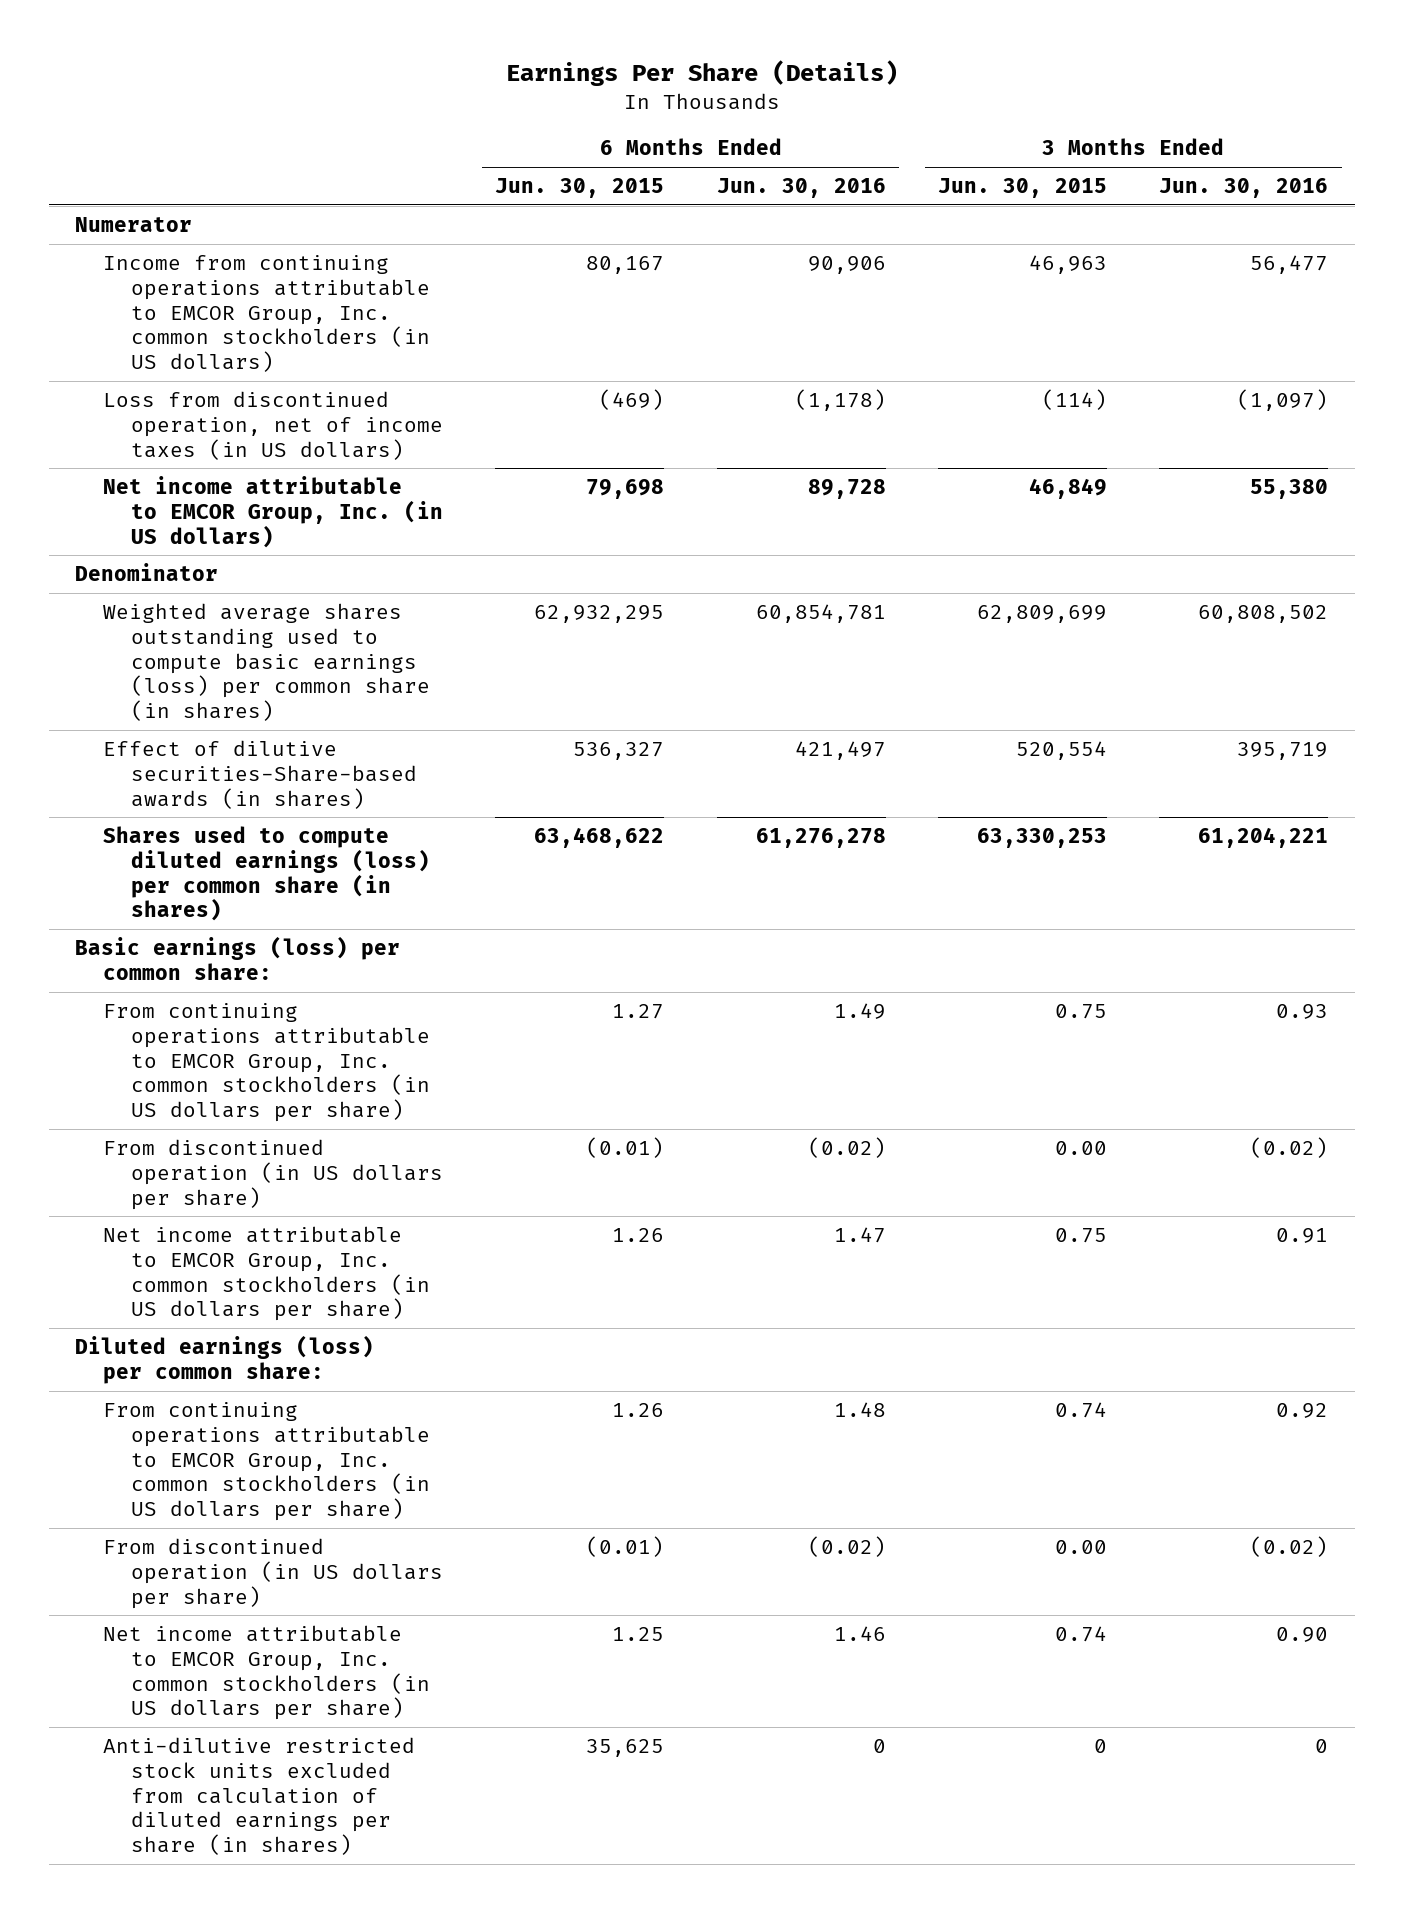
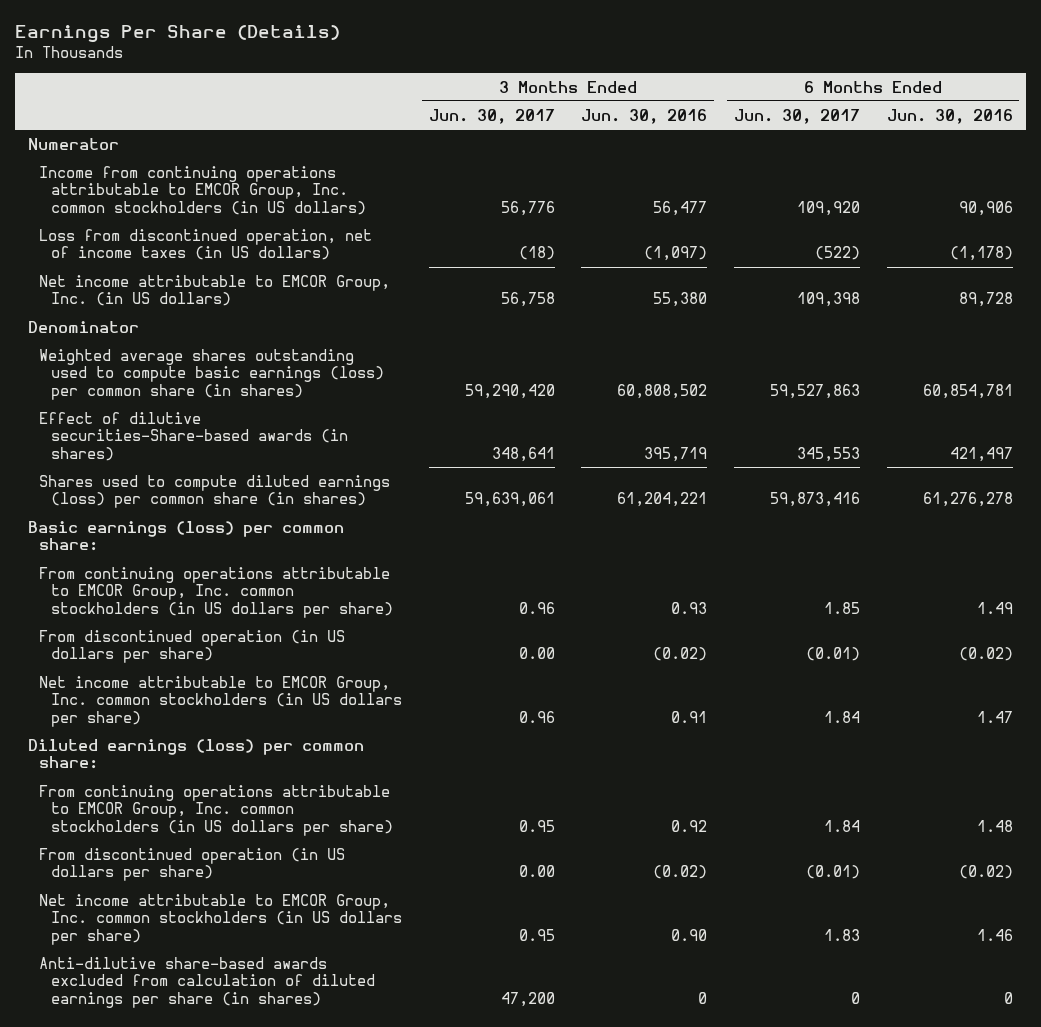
[495,178,665,199] Jun. 30, 2015 -> none
[938,178,1108,199] Jun. 30, 2015 -> none
none -> [428,108,555,124] Jun. 30, 2017
none -> [734,108,861,124] Jun. 30, 2017
[103,1737,416,1856] Anti-dilutive restricted stock units excluded from calculation of diluted earnings per share (in shares) -> [39,956,375,1008] Anti-dilutive share-based awards excluded from calculation of diluted earnings per share (in shares)

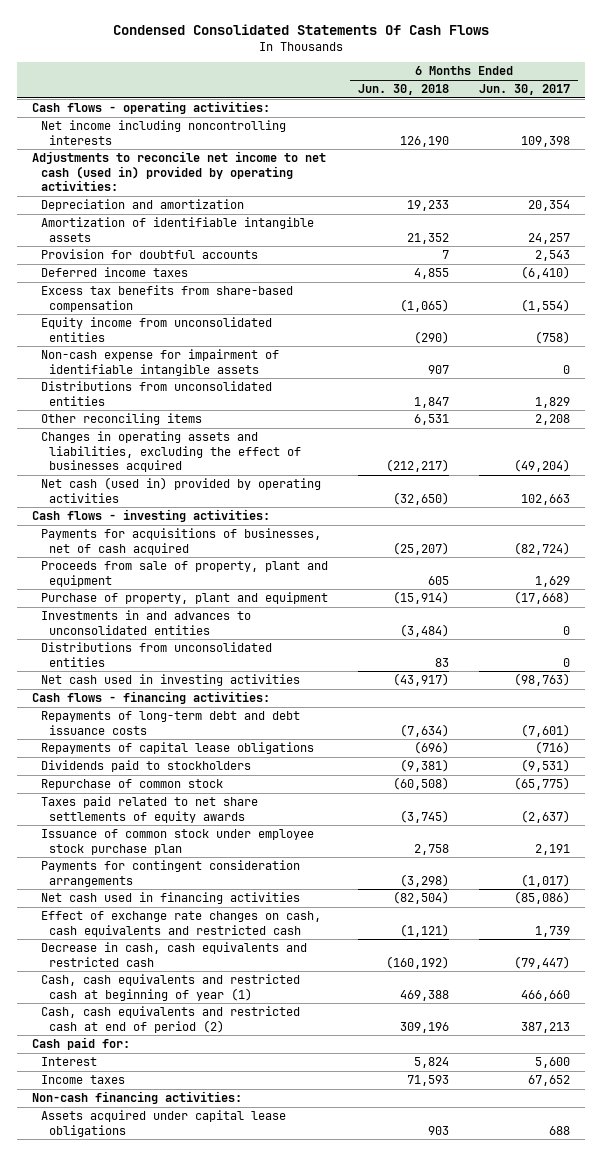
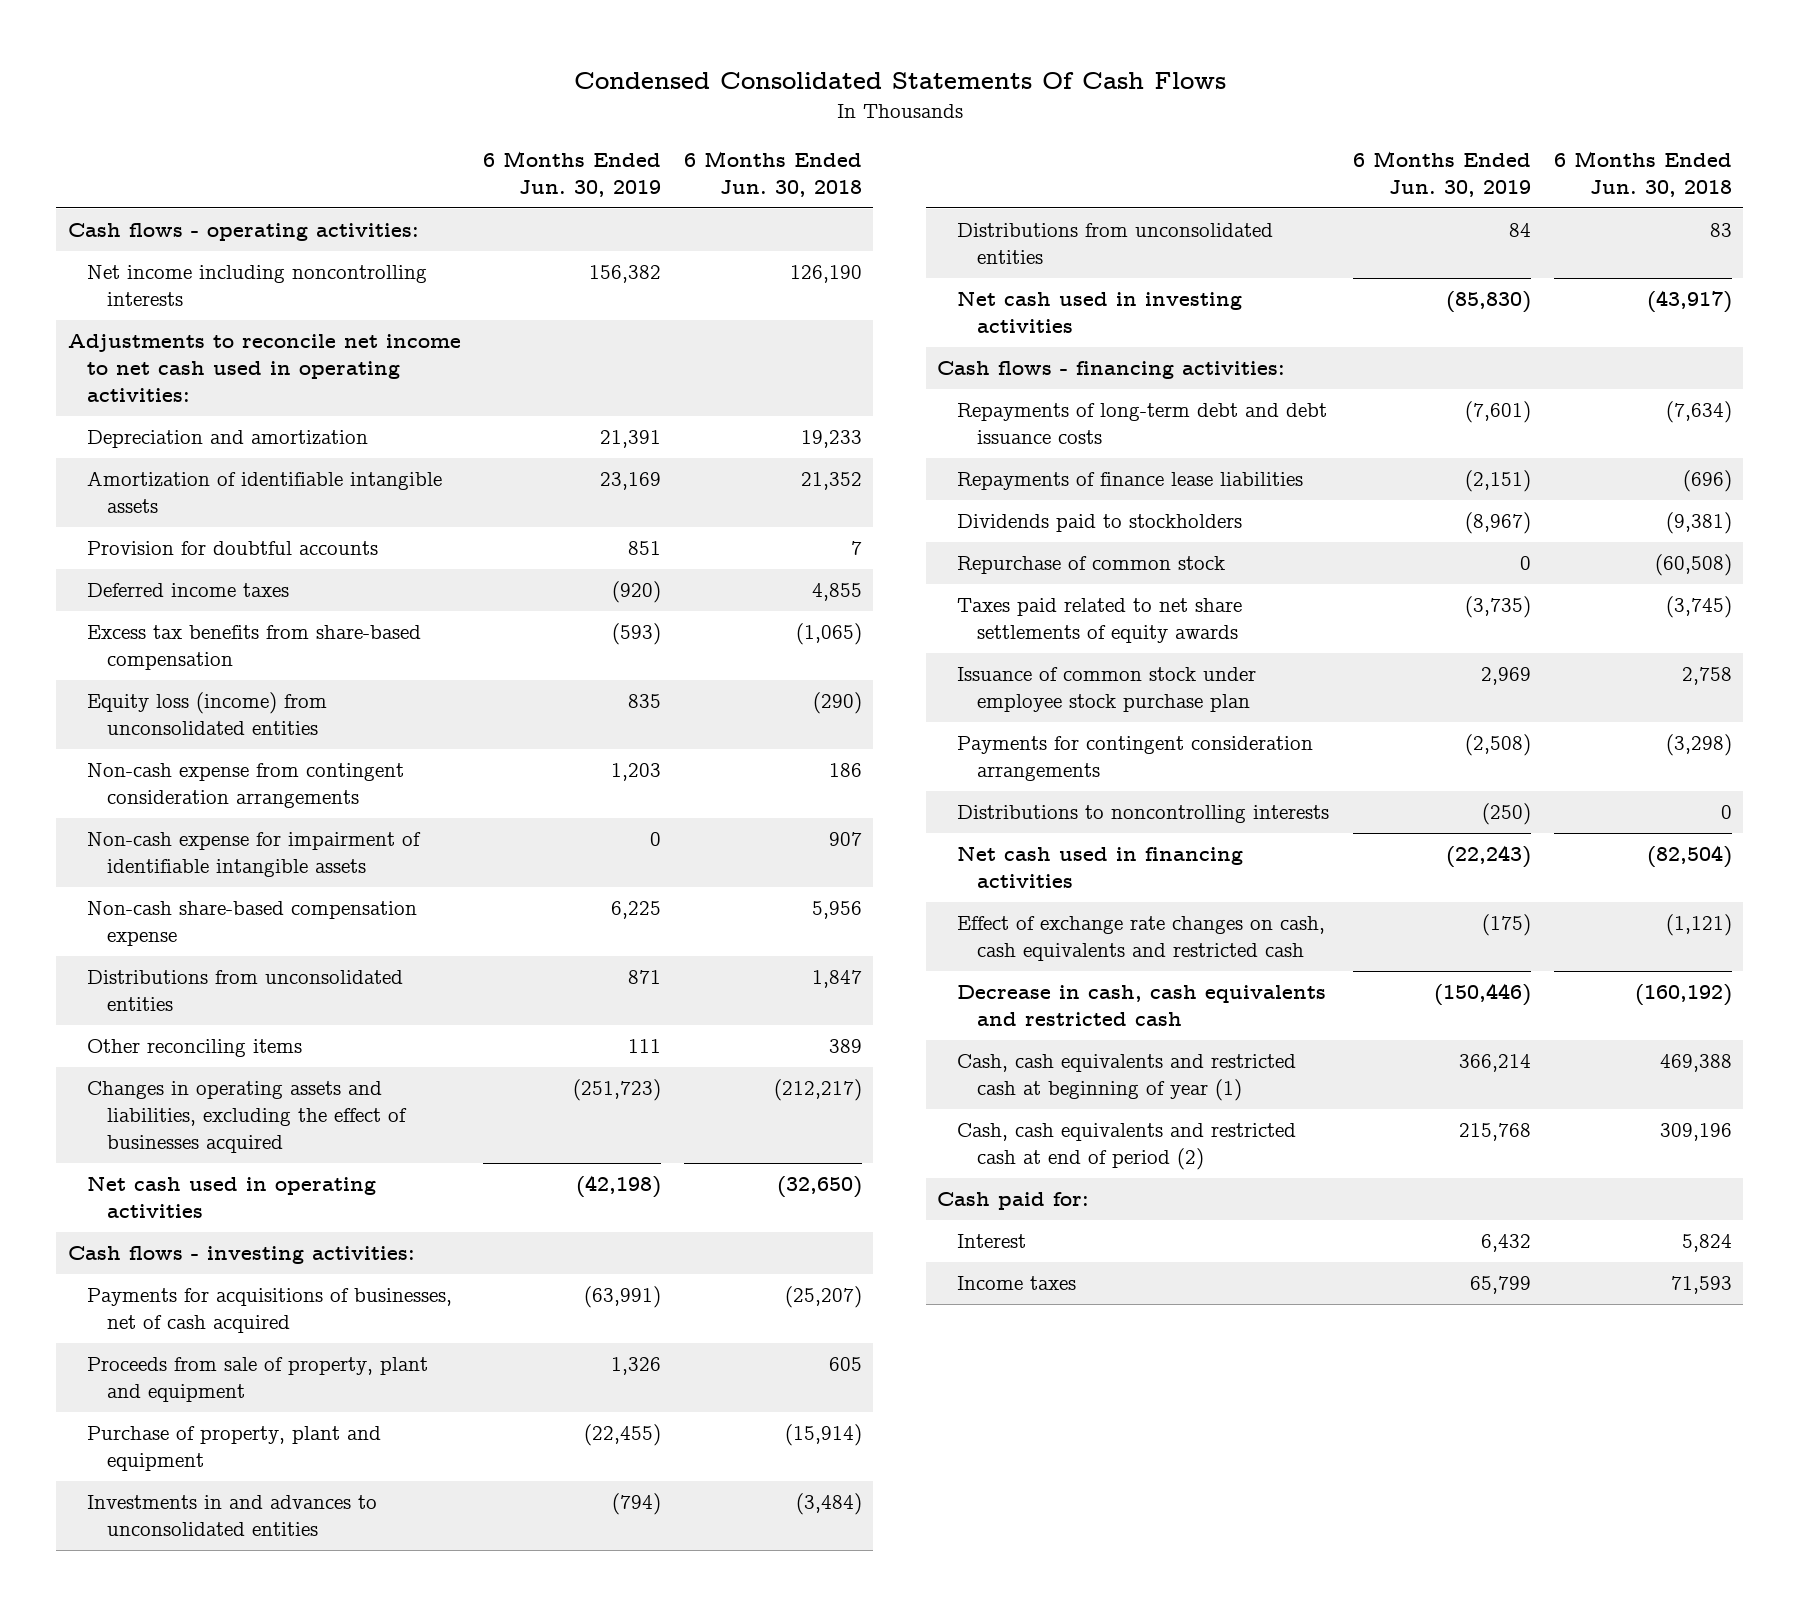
[479,84,571,96] Jun. 30, 2017 -> none
none -> [483,151,662,198] 6 Months Ended Jun. 30, 2019
[32,151,327,192] Adjustments to reconcile net income to net cash (used in) provided by operating activities: -> [67,334,461,402] Adjustments to reconcile net income to net cash used in operating activities:
[40,317,272,342] Equity income from unconsolidated entities -> [87,692,328,736] Equity loss (income) from unconsolidated entities
none -> [87,763,405,809] Non-cash expense from contingent consideration arrangements
none -> [87,901,418,947] Non-cash share-based compensation expense
[413,414,449,426] 6,531 -> [828,1039,862,1054] 389
[40,477,321,503] Net cash (used in) provided by operating activities -> [87,1176,377,1219] Net cash used in operating activities
[40,742,314,755] Repayments of capital lease obligations -> [957,472,1304,491] Repayments of finance lease liabilities
none -> [957,805,1330,824] Distributions to noncontrolling interests
[32,1091,243,1105] Non-cash financing activities: -> none
[40,1110,286,1137] Assets acquired under capital lease obligations -> none

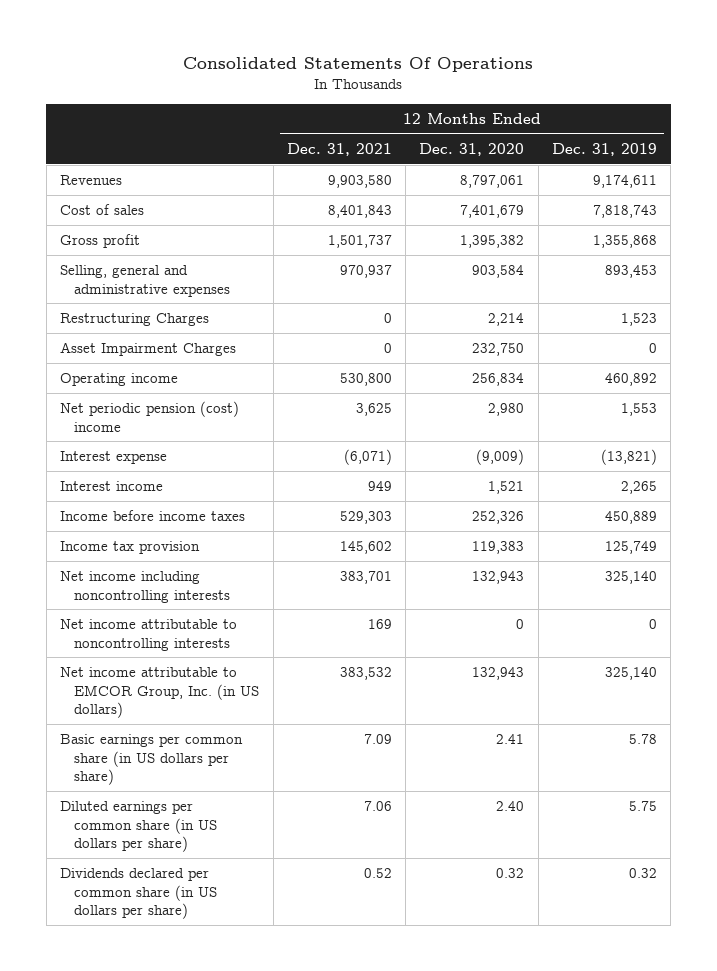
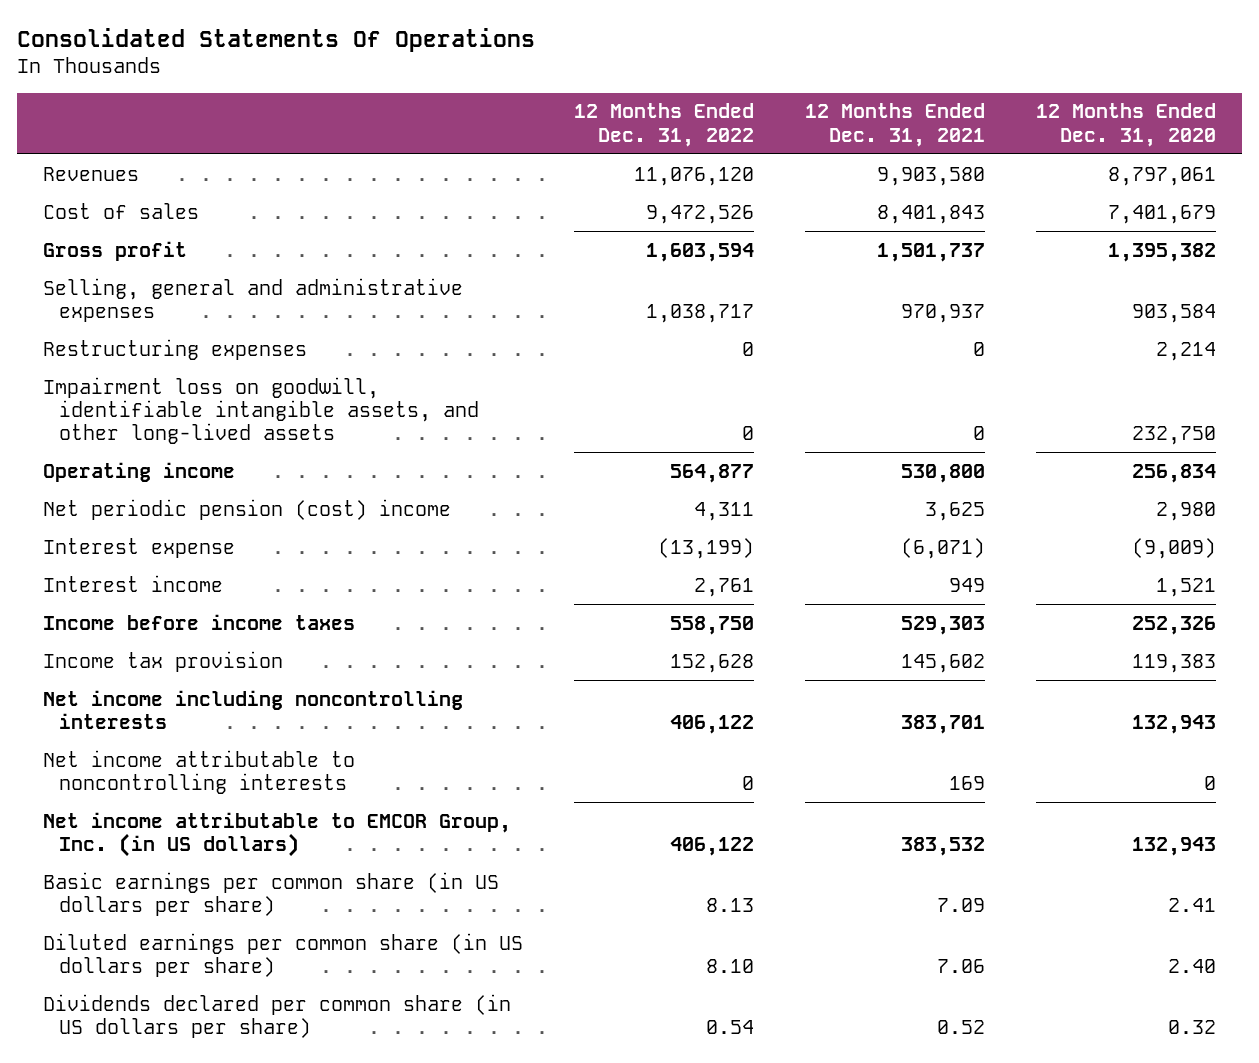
[551,142,657,156] Dec. 31, 2019 -> none
none -> [573,103,754,147] 12 Months Ended Dec. 31, 2022
[60,313,210,327] Restructuring Charges -> [42,338,307,360] Restructuring expenses
[60,342,237,357] Asset Impairment Charges -> [42,376,480,445] Impairment loss on goodwill, identifiable intangible assets, and other long-lived assets

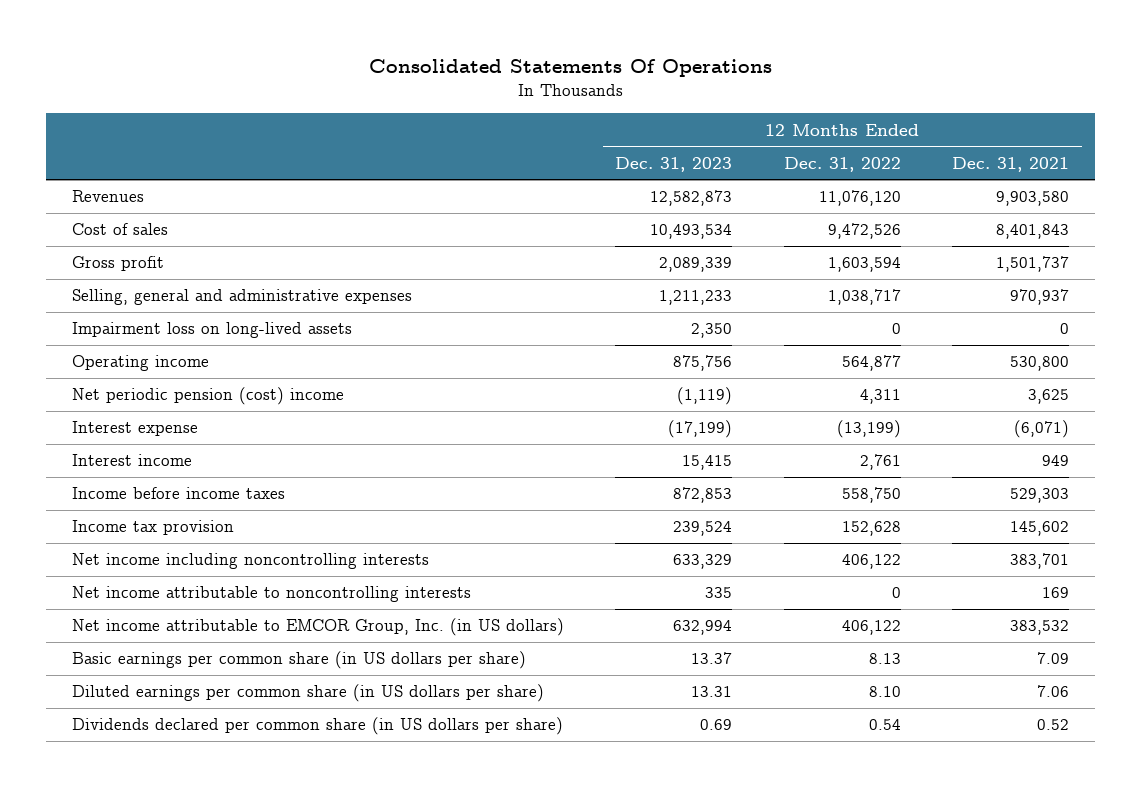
[1036,103,1217,147] 12 Months Ended Dec. 31, 2020 -> none
none -> [615,156,733,172] Dec. 31, 2023
[42,338,307,360] Restructuring expenses -> none
[42,376,480,445] Impairment loss on goodwill, identifiable intangible assets, and other long-lived assets -> [71,322,352,339] Impairment loss on long-lived assets

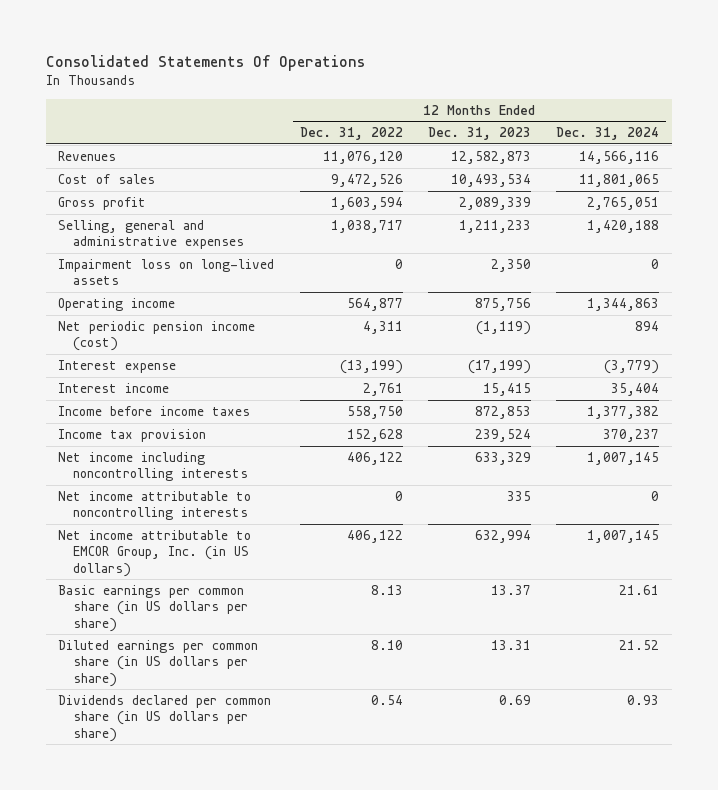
[952,156,1070,172] Dec. 31, 2021 -> none
none -> [556,127,660,141] Dec. 31, 2024
[71,387,344,406] Net periodic pension (cost) income -> [58,320,256,352] Net periodic pension income (cost)

